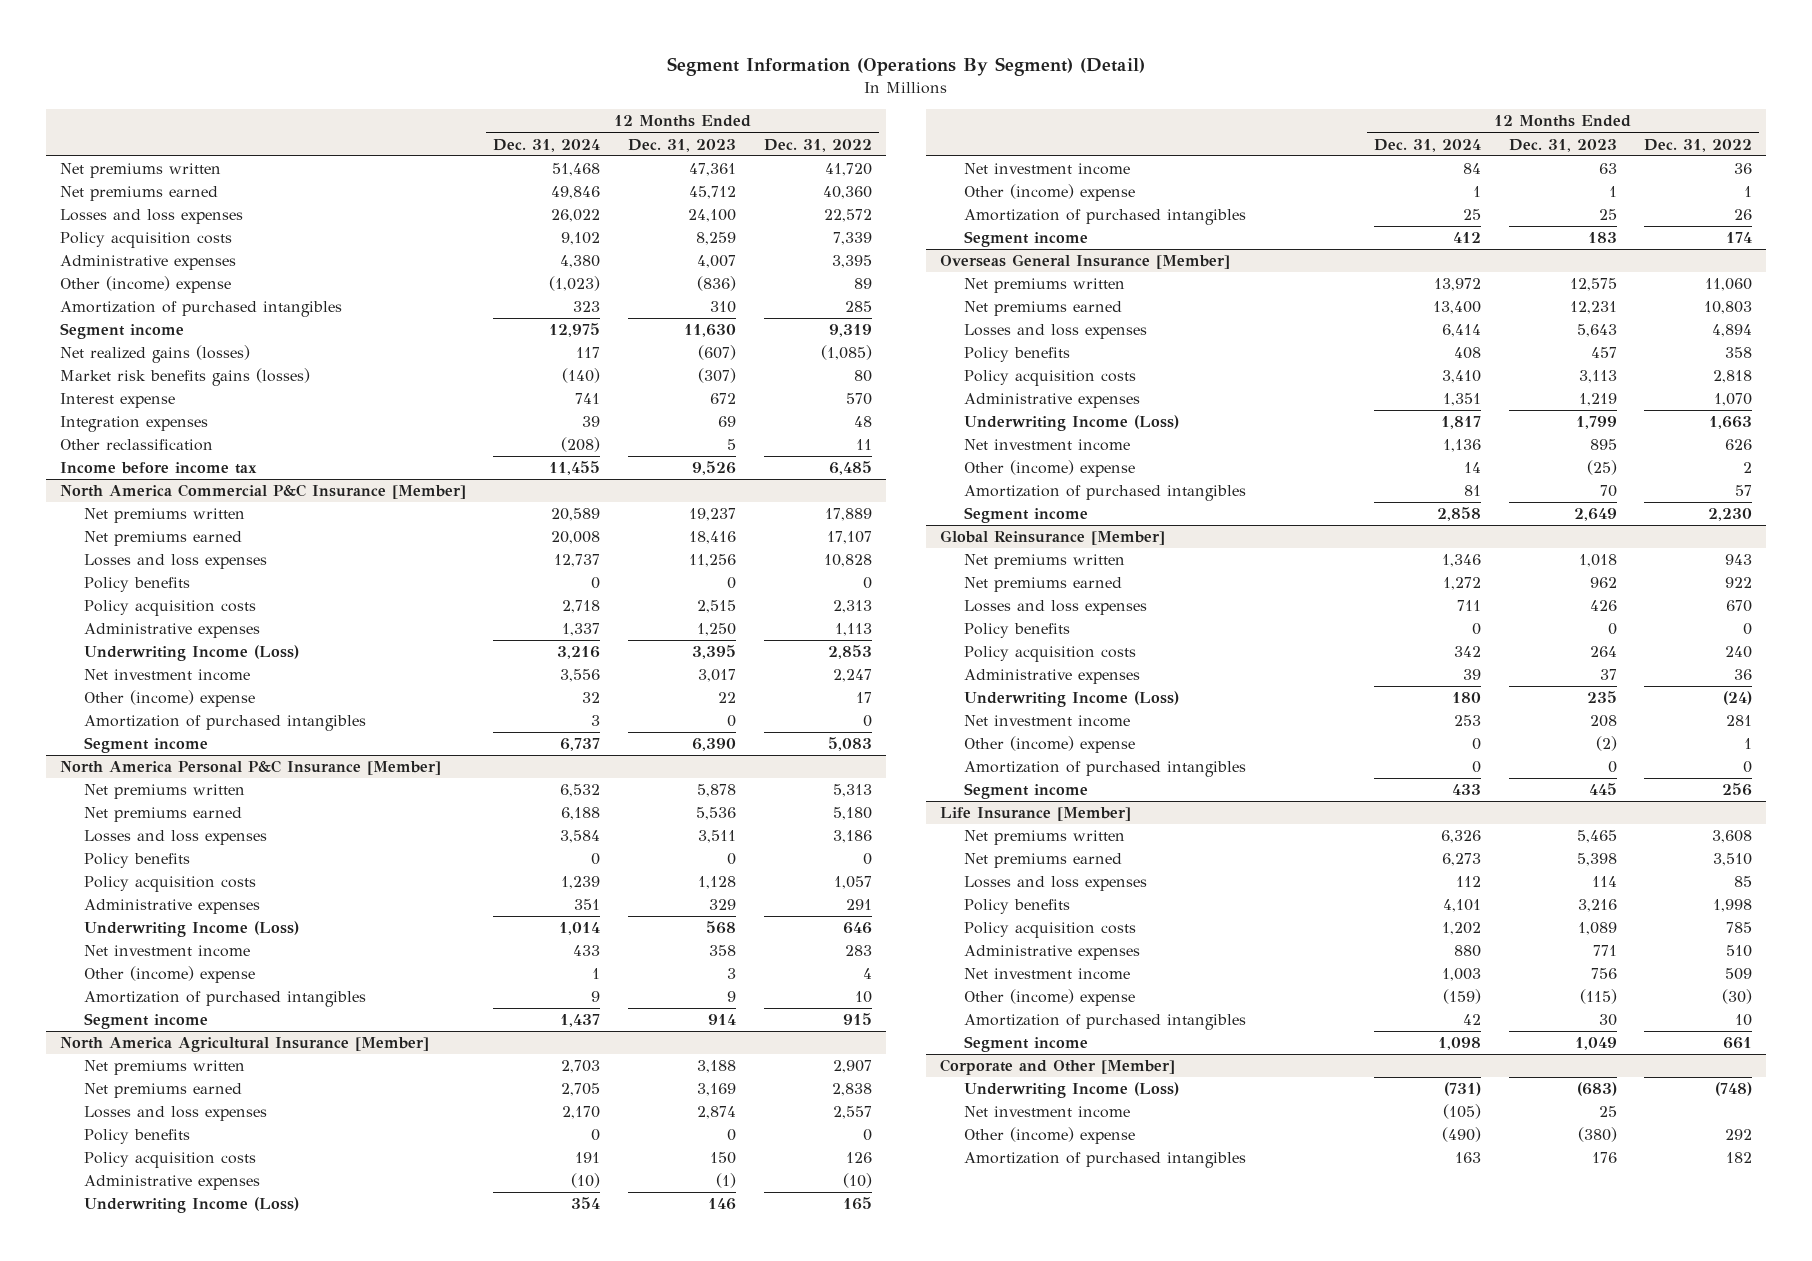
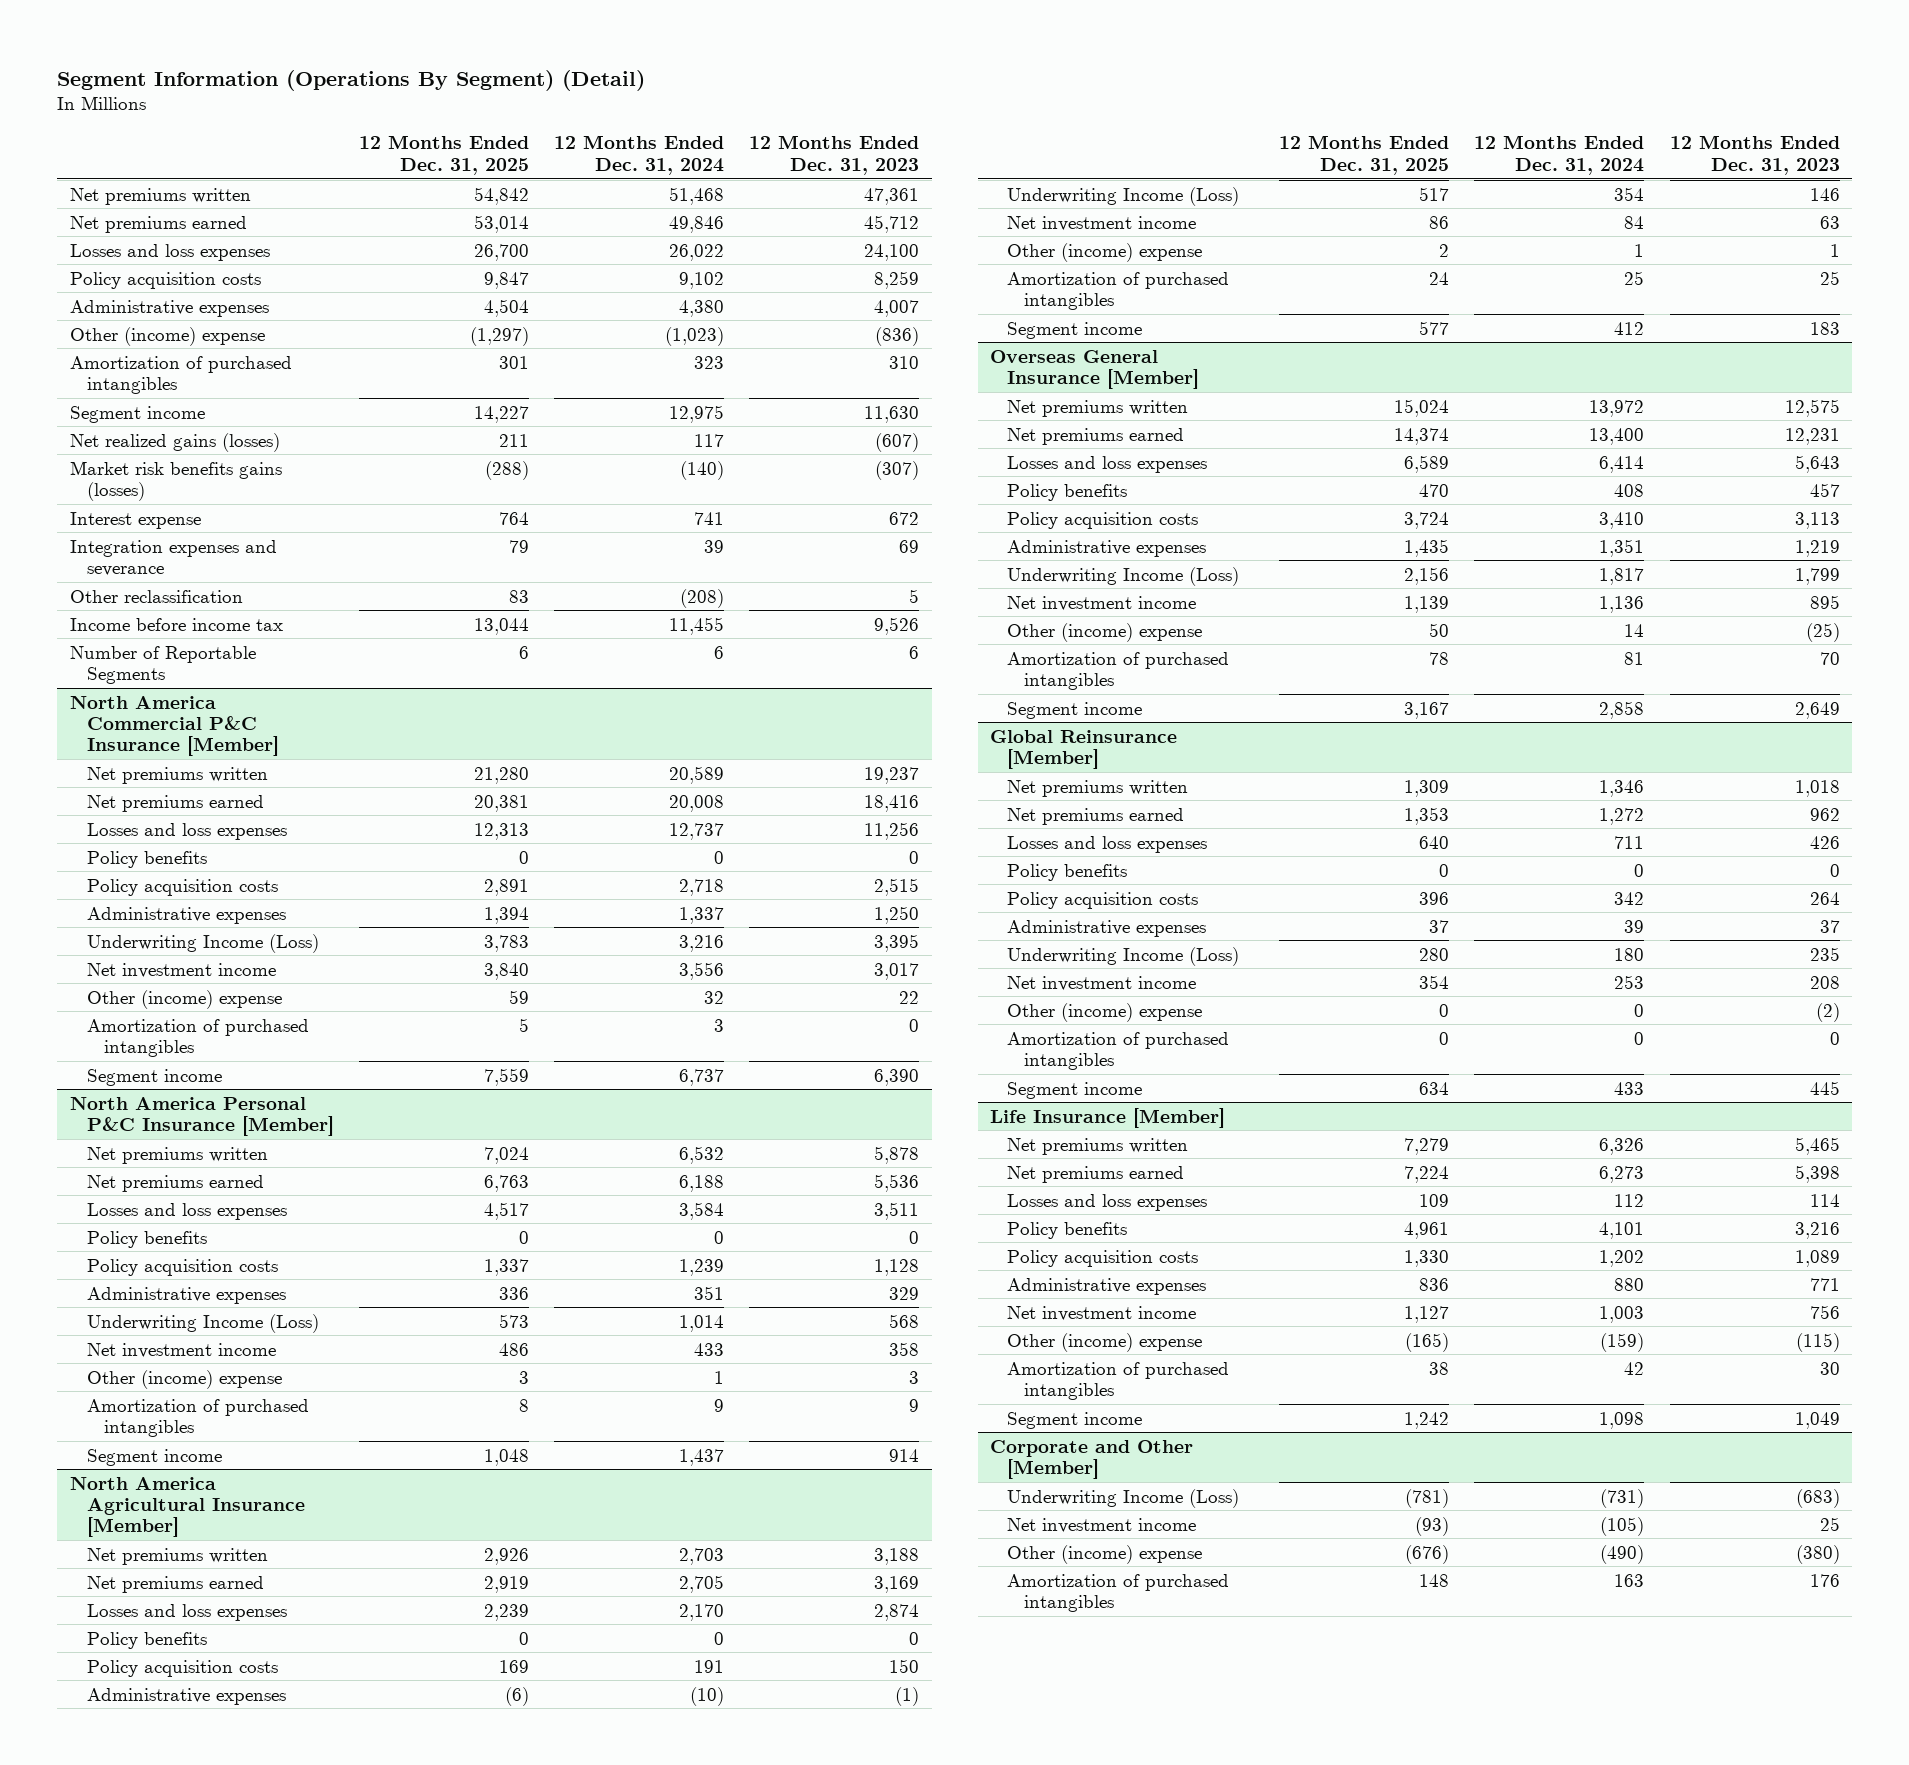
[763,138,872,152] Dec. 31, 2022 -> none
none -> [358,135,529,175] 12 Months Ended Dec. 31, 2025
[59,416,208,433] Integration expenses -> [69,539,277,576] Integration expenses and severance
none -> [69,645,256,684] Number of Reportable Segments

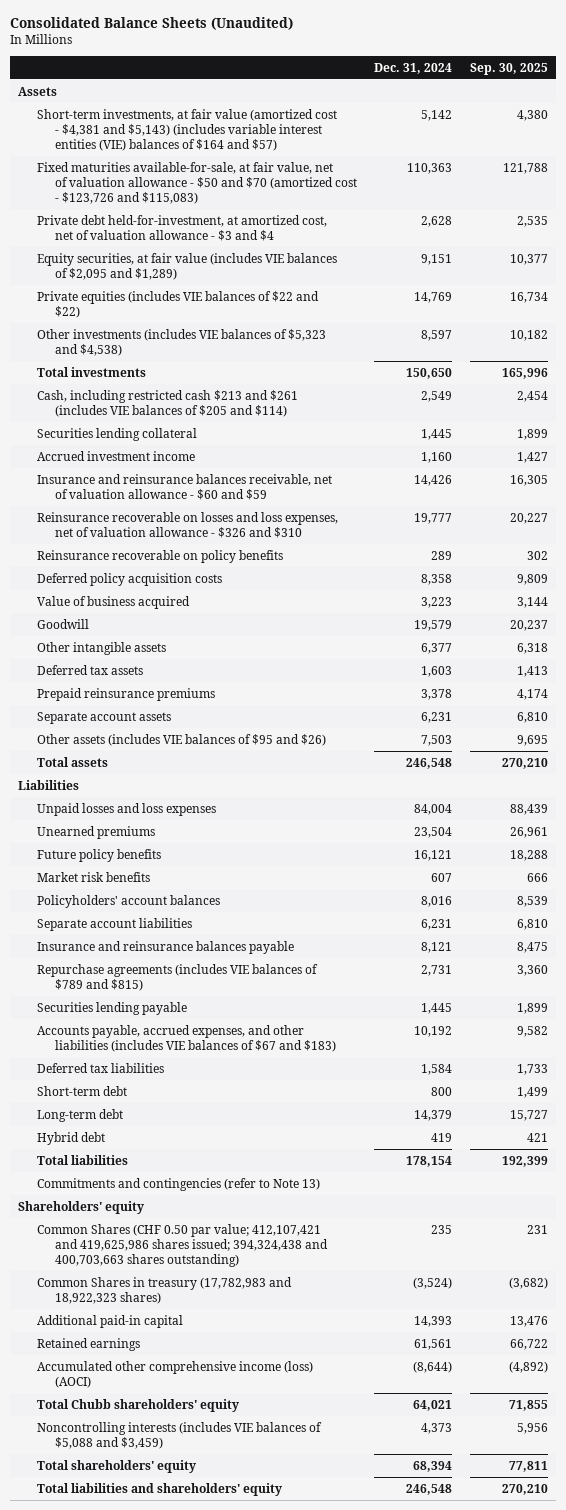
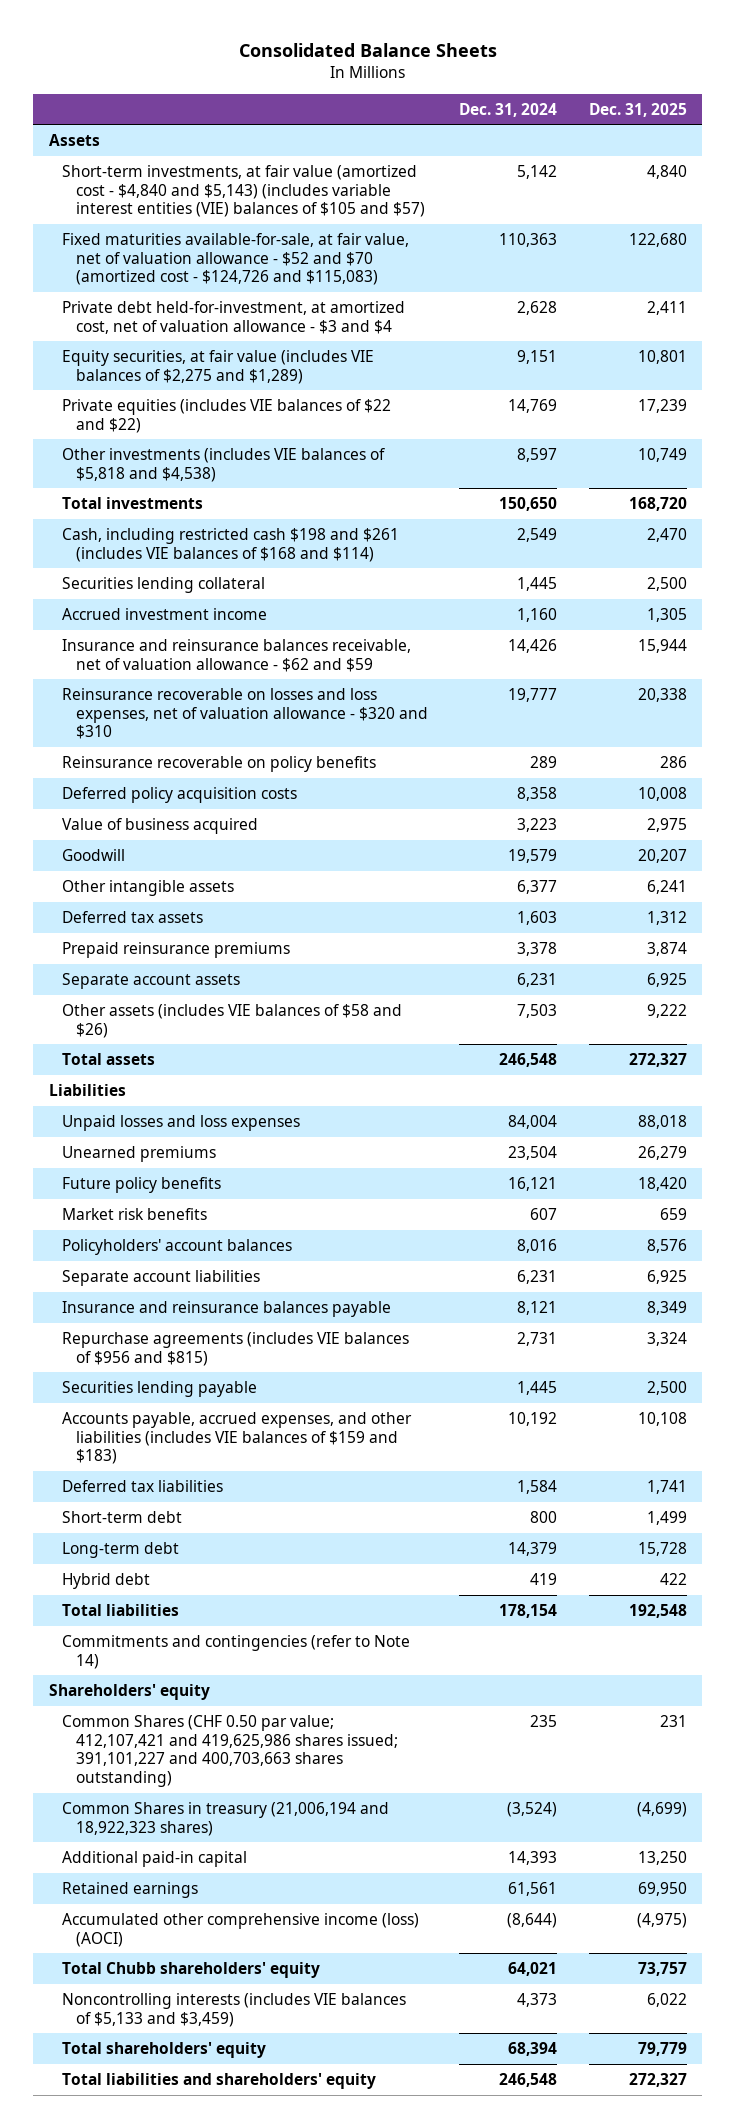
[9,17,293,31] Consolidated Balance Sheets (Unaudited) -> [238,43,497,58] Consolidated Balance Sheets
[469,62,548,75] Sep. 30, 2025 -> none
none -> [588,102,687,117] Dec. 31, 2025
[36,108,337,151] Short-term investments, at fair value (amortized cost - $4,381 and $5,143) (includes variable interest entities (VIE) balances of $164 and $57) -> [62,164,425,218] Short-term investments, at fair value (amortized cost - $4,840 and $5,143) (includes variable interest entities (VIE) balances of $105 and $57)
[36,161,357,204] Fixed maturities available-for-sale, at fair value, net of valuation allowance - $50 and $70 (amortized cost - $123,726 and $115,083) -> [62,232,410,286] Fixed maturities available-for-sale, at fair value, net of valuation allowance - $52 and $70 (amortized cost - $124,726 and $115,083)
[36,252,337,280] Equity securities, at fair value (includes VIE balances of $2,095 and $1,289) -> [62,349,375,384] Equity securities, at fair value (includes VIE balances of $2,275 and $1,289)
[36,328,326,356] Other investments (includes VIE balances of $5,323 and $4,538) -> [62,447,386,482] Other investments (includes VIE balances of $5,818 and $4,538)
[36,389,298,417] Cash, including restricted cash $213 and $261 (includes VIE balances of $205 and $114) -> [62,527,400,562] Cash, including restricted cash $198 and $261 (includes VIE balances of $168 and $114)
[36,473,332,500] Insurance and reinsurance balances receivable, net of valuation allowance - $60 and $59 -> [62,638,412,672] Insurance and reinsurance balances receivable, net of valuation allowance - $62 and $59
[36,511,338,538] Reinsurance recoverable on losses and loss expenses, net of valuation allowance - $326 and $310 -> [62,687,428,740] Reinsurance recoverable on losses and loss expenses, net of valuation allowance - $320 and $310
[36,733,326,746] Other assets (includes VIE balances of $95 and $26) -> [62,1003,403,1038] Other assets (includes VIE balances of $58 and $26)
[36,963,318,991] Repurchase agreements (includes VIE balances of $789 and $815) -> [62,1331,410,1366] Repurchase agreements (includes VIE balances of $956 and $815)
[36,1024,336,1052] Accounts payable, accrued expenses, and other liabilities (includes VIE balances of $67 and $183) -> [62,1411,413,1465] Accounts payable, accrued expenses, and other liabilities (includes VIE balances of $159 and $183)
[36,1177,320,1191] Commitments and contingencies (refer to Note 13) -> [62,1634,411,1669] Commitments and contingencies (refer to Note 14)
[36,1223,328,1267] Common Shares (CHF 0.50 par value; 412,107,421 and 419,625,986 shares issued; 394,324,438 and 400,703,663 shares outstanding) -> [62,1714,398,1787] Common Shares (CHF 0.50 par value; 412,107,421 and 419,625,986 shares issued; 391,101,227 and 400,703,663 shares outstanding)
[36,1276,292,1304] Common Shares in treasury (17,782,983 and 18,922,323 shares) -> [62,1801,390,1836] Common Shares in treasury (21,006,194 and 18,922,323 shares)
[36,1421,322,1449] Noncontrolling interests (includes VIE balances of $5,088 and $3,459) -> [62,1992,407,2027] Noncontrolling interests (includes VIE balances of $5,133 and $3,459)

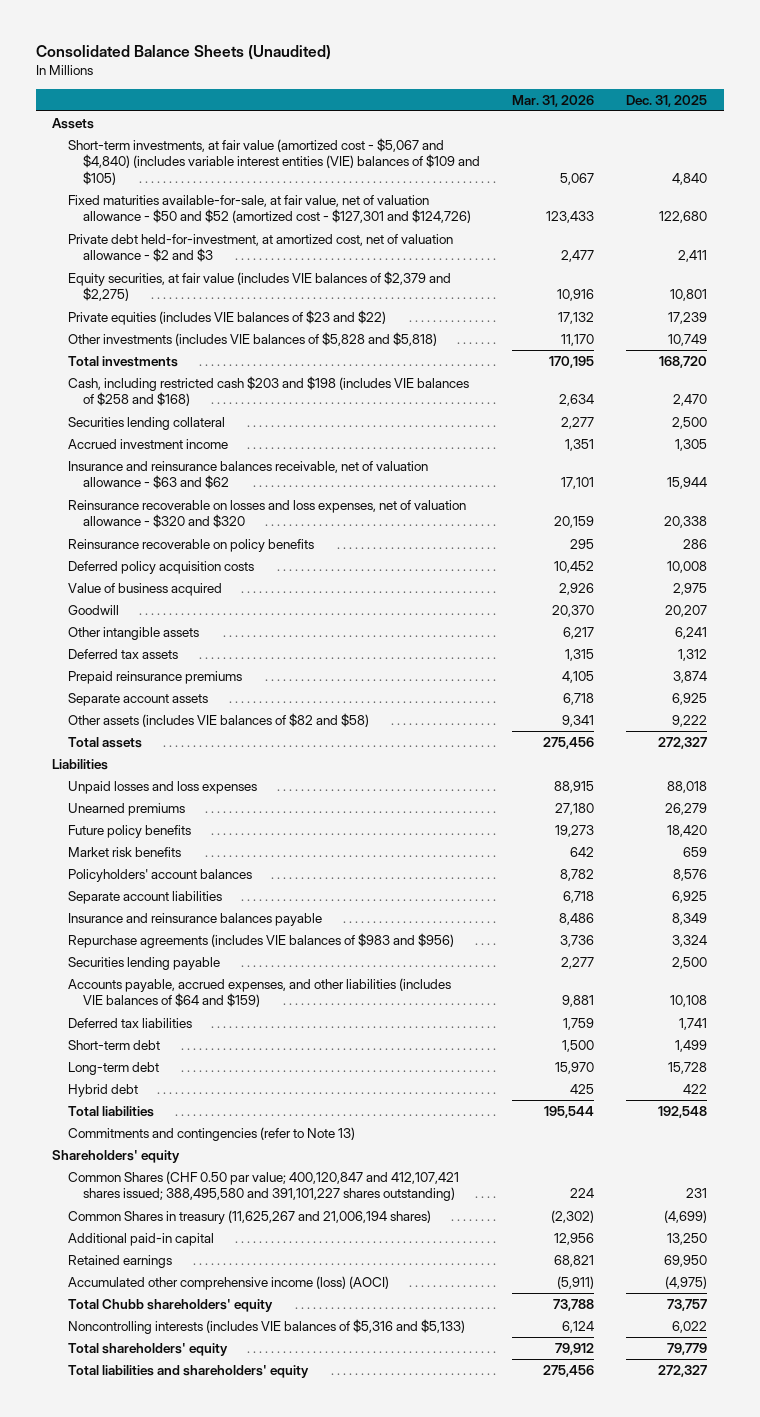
[238,43,497,58] Consolidated Balance Sheets -> [36,45,332,61] Consolidated Balance Sheets (Unaudited)
[459,102,558,117] Dec. 31, 2024 -> none
none -> [512,94,595,107] Mar. 31, 2026
[62,164,425,218] Short-term investments, at fair value (amortized cost - $4,840 and $5,143) (includes variable interest entities (VIE) balances of $105 and $57) -> [67,138,481,185] Short-term investments, at fair value (amortized cost - $5,067 and $4,840) (includes variable interest entities (VIE) balances of $109 and $105)
[62,232,410,286] Fixed maturities available-for-sale, at fair value, net of valuation allowance - $52 and $70 (amortized cost - $124,726 and $115,083) -> [67,195,472,224] Fixed maturities available-for-sale, at fair value, net of valuation allowance - $50 and $52 (amortized cost - $127,301 and $124,726)
[62,300,406,334] Private debt held-for-investment, at amortized cost, net of valuation allowance - $3 and $4 -> [67,234,453,263] Private debt held-for-investment, at amortized cost, net of valuation allowance - $2 and $3
[62,349,375,384] Equity securities, at fair value (includes VIE balances of $2,275 and $1,289) -> [67,271,451,302] Equity securities, at fair value (includes VIE balances of $2,379 and $2,275)
[62,398,392,433] Private equities (includes VIE balances of $22 and $22) -> [67,310,386,326] Private equities (includes VIE balances of $23 and $22)
[62,447,386,482] Other investments (includes VIE balances of $5,818 and $4,538) -> [67,332,437,347] Other investments (includes VIE balances of $5,828 and $5,818)
[62,527,400,562] Cash, including restricted cash $198 and $261 (includes VIE balances of $168 and $114) -> [67,376,469,407] Cash, including restricted cash $203 and $198 (includes VIE balances of $258 and $168)
[62,638,412,672] Insurance and reinsurance balances receivable, net of valuation allowance - $62 and $59 -> [67,461,428,490] Insurance and reinsurance balances receivable, net of valuation allowance - $63 and $62
[62,687,428,740] Reinsurance recoverable on losses and loss expenses, net of valuation allowance - $320 and $310 -> [67,500,466,529] Reinsurance recoverable on losses and loss expenses, net of valuation allowance - $320 and $320
[62,1003,403,1038] Other assets (includes VIE balances of $58 and $26) -> [67,713,369,728] Other assets (includes VIE balances of $82 and $58)
[62,1331,410,1366] Repurchase agreements (includes VIE balances of $956 and $815) -> [67,933,454,949] Repurchase agreements (includes VIE balances of $983 and $956)
[62,1411,413,1465] Accounts payable, accrued expenses, and other liabilities (includes VIE balances of $159 and $183) -> [67,978,451,1008] Accounts payable, accrued expenses, and other liabilities (includes VIE balances of $64 and $159)
[62,1634,411,1669] Commitments and contingencies (refer to Note 14) -> [67,1127,355,1142] Commitments and contingencies (refer to Note 13)
[62,1714,398,1787] Common Shares (CHF 0.50 par value; 412,107,421 and 419,625,986 shares issued; 391,101,227 and 400,703,663 shares outstanding) -> [67,1171,459,1202] Common Shares (CHF 0.50 par value; 400,120,847 and 412,107,421 shares issued; 388,495,580 and 391,101,227 shares outstanding)
[62,1801,390,1836] Common Shares in treasury (21,006,194 and 18,922,323 shares) -> [67,1210,431,1225] Common Shares in treasury (11,625,267 and 21,006,194 shares)
[62,1992,407,2027] Noncontrolling interests (includes VIE balances of $5,133 and $3,459) -> [67,1319,465,1335] Noncontrolling interests (includes VIE balances of $5,316 and $5,133)

